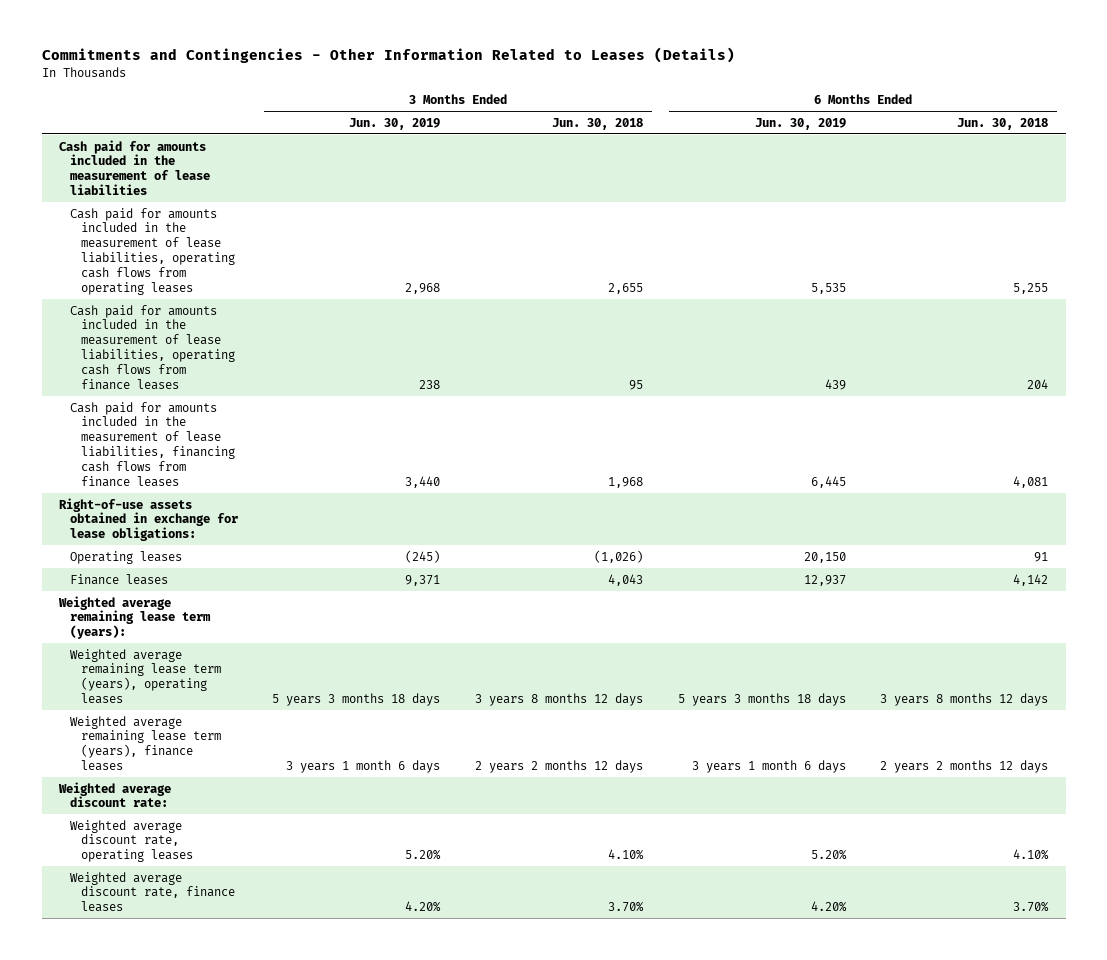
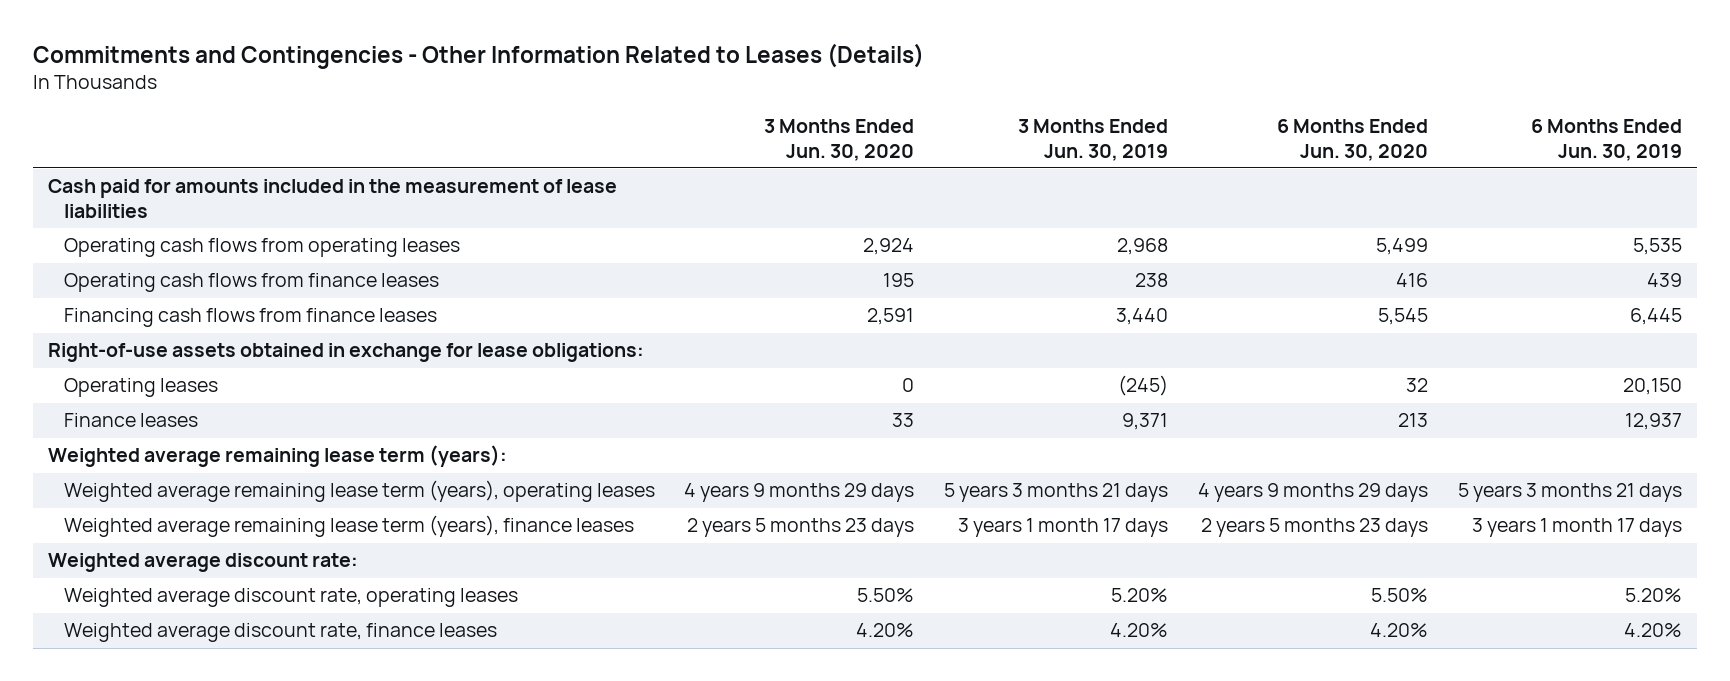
[552,117,644,130] Jun. 30, 2018 -> none
[957,117,1049,130] Jun. 30, 2018 -> none
none -> [764,118,915,161] 3 Months Ended Jun. 30, 2020
none -> [1277,118,1429,161] 6 Months Ended Jun. 30, 2020
[69,207,235,295] Cash paid for amounts included in the measurement of lease liabilities, operating cash flows from operating leases -> [63,238,460,258] Operating cash flows from operating leases
[69,304,235,390] Cash paid for amounts included in the measurement of lease liabilities, operating cash flows from finance leases -> [63,273,439,293] Operating cash flows from finance leases
[69,401,235,487] Cash paid for amounts included in the measurement of lease liabilities, financing cash flows from finance leases -> [63,308,437,328] Financing cash flows from finance leases
[272,693,441,707] 5 years 3 months 18 days -> [944,483,1169,503] 5 years 3 months 21 days
[677,693,846,707] 5 years 3 months 18 days -> [1458,483,1683,503] 5 years 3 months 21 days
[286,760,441,774] 3 years 1 month 6 days -> [958,518,1169,538] 3 years 1 month 17 days
[691,760,846,774] 3 years 1 month 6 days -> [1472,518,1683,538] 3 years 1 month 17 days

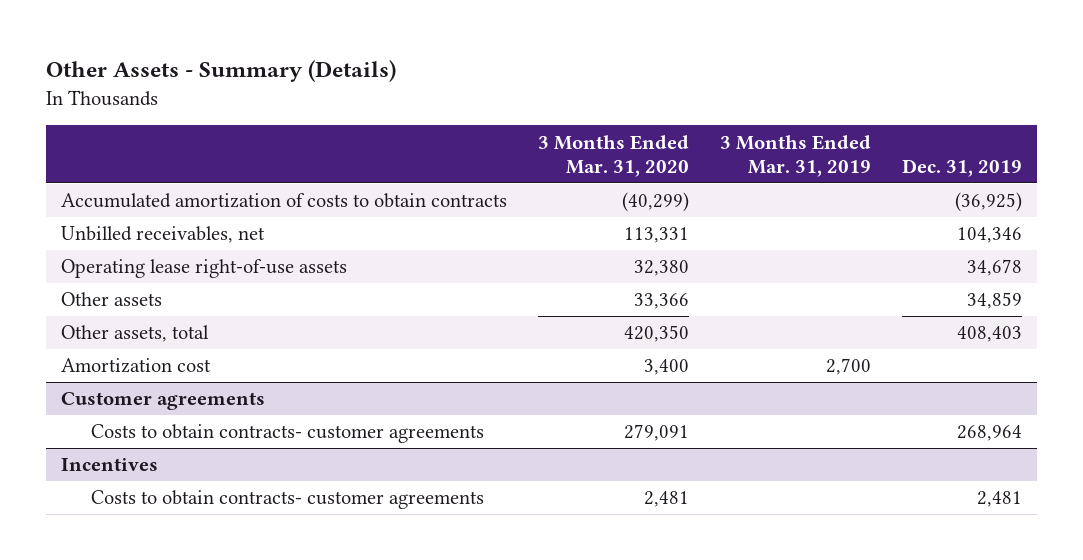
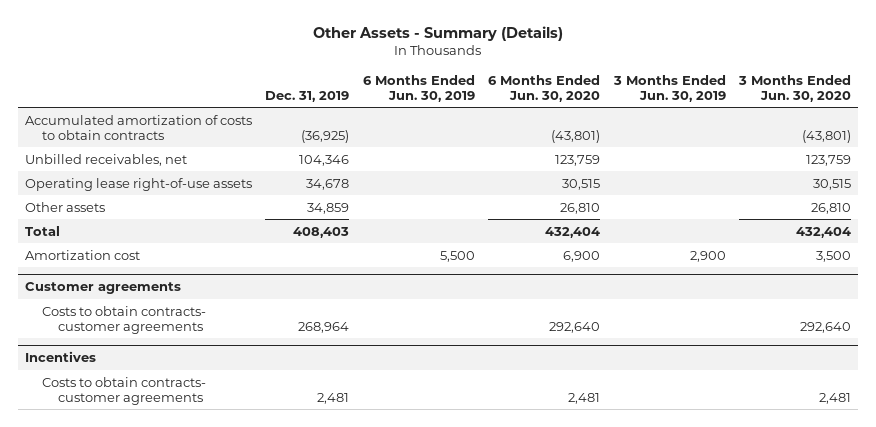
[538,134,690,177] 3 Months Ended Mar. 31, 2020 -> none
[719,134,871,177] 3 Months Ended Mar. 31, 2019 -> none
none -> [362,74,475,102] 6 Months Ended Jun. 30, 2019
none -> [488,74,601,102] 6 Months Ended Jun. 30, 2020
none -> [612,74,726,102] 3 Months Ended Jun. 30, 2019
none -> [737,74,851,102] 3 Months Ended Jun. 30, 2020
[61,325,210,343] Other assets, total -> [24,225,60,236] Total

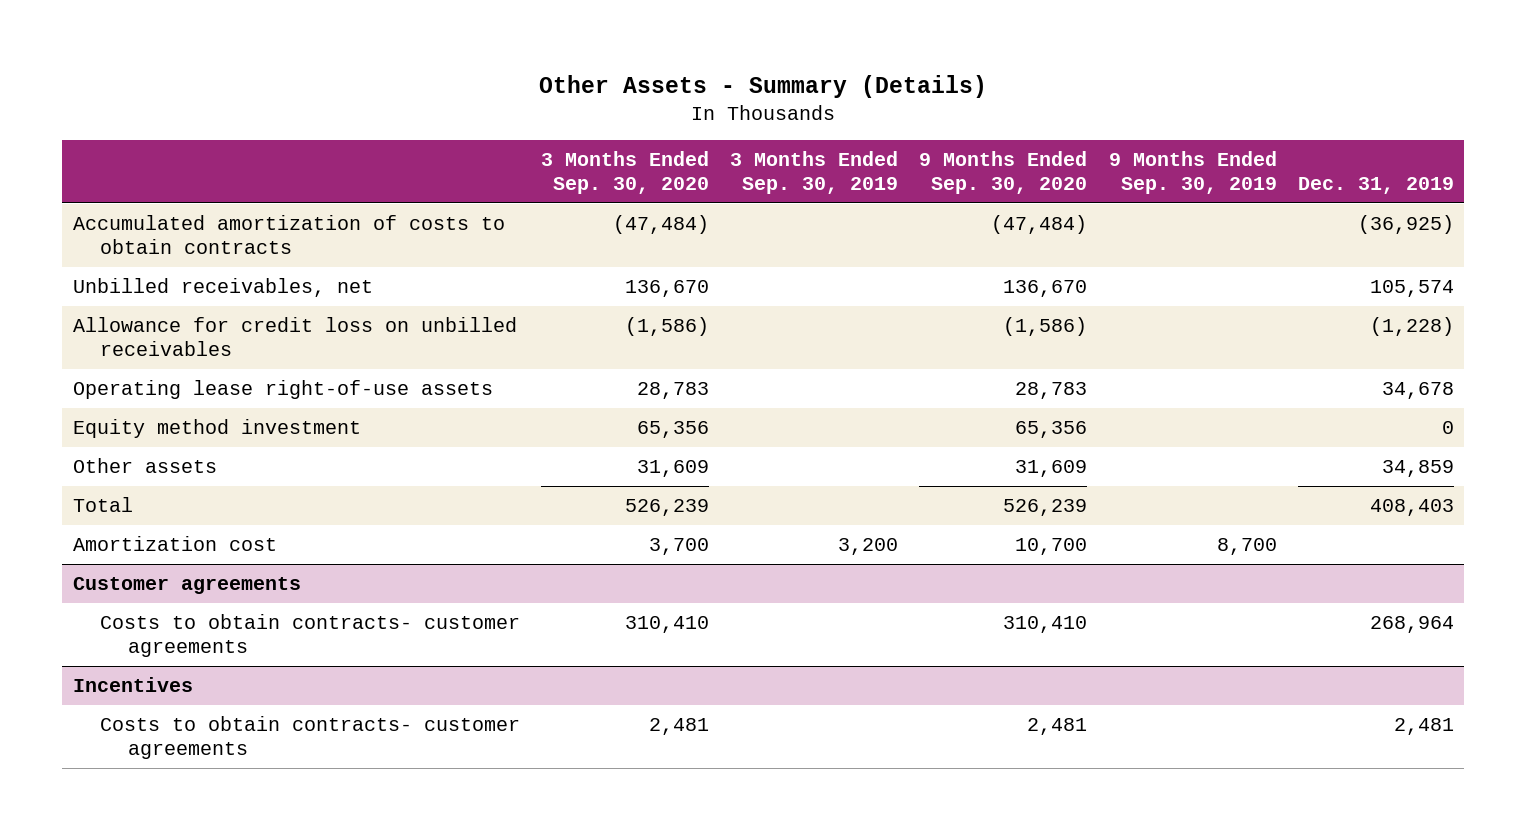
[362,74,475,102] 6 Months Ended Jun. 30, 2019 -> none
[488,74,601,102] 6 Months Ended Jun. 30, 2020 -> none
[612,74,726,102] 3 Months Ended Jun. 30, 2019 -> none
[737,74,851,102] 3 Months Ended Jun. 30, 2020 -> none
none -> [541,150,710,195] 3 Months Ended Sep. 30, 2020
none -> [730,150,899,195] 3 Months Ended Sep. 30, 2019
none -> [919,150,1088,195] 9 Months Ended Sep. 30, 2020
none -> [1108,150,1277,195] 9 Months Ended Sep. 30, 2019
[299,154,350,166] 104,346 -> [1369,279,1454,297] 105,574
none -> [72,316,517,357] Allowance for credit loss on unbilled receivables
none -> [72,418,361,438] Equity method investment

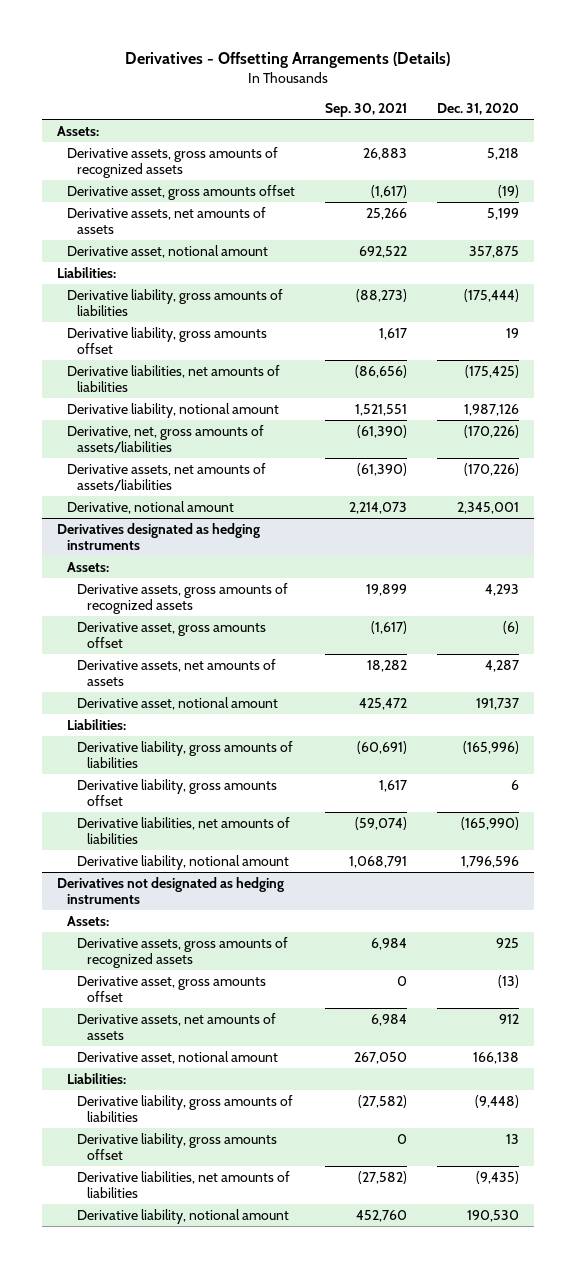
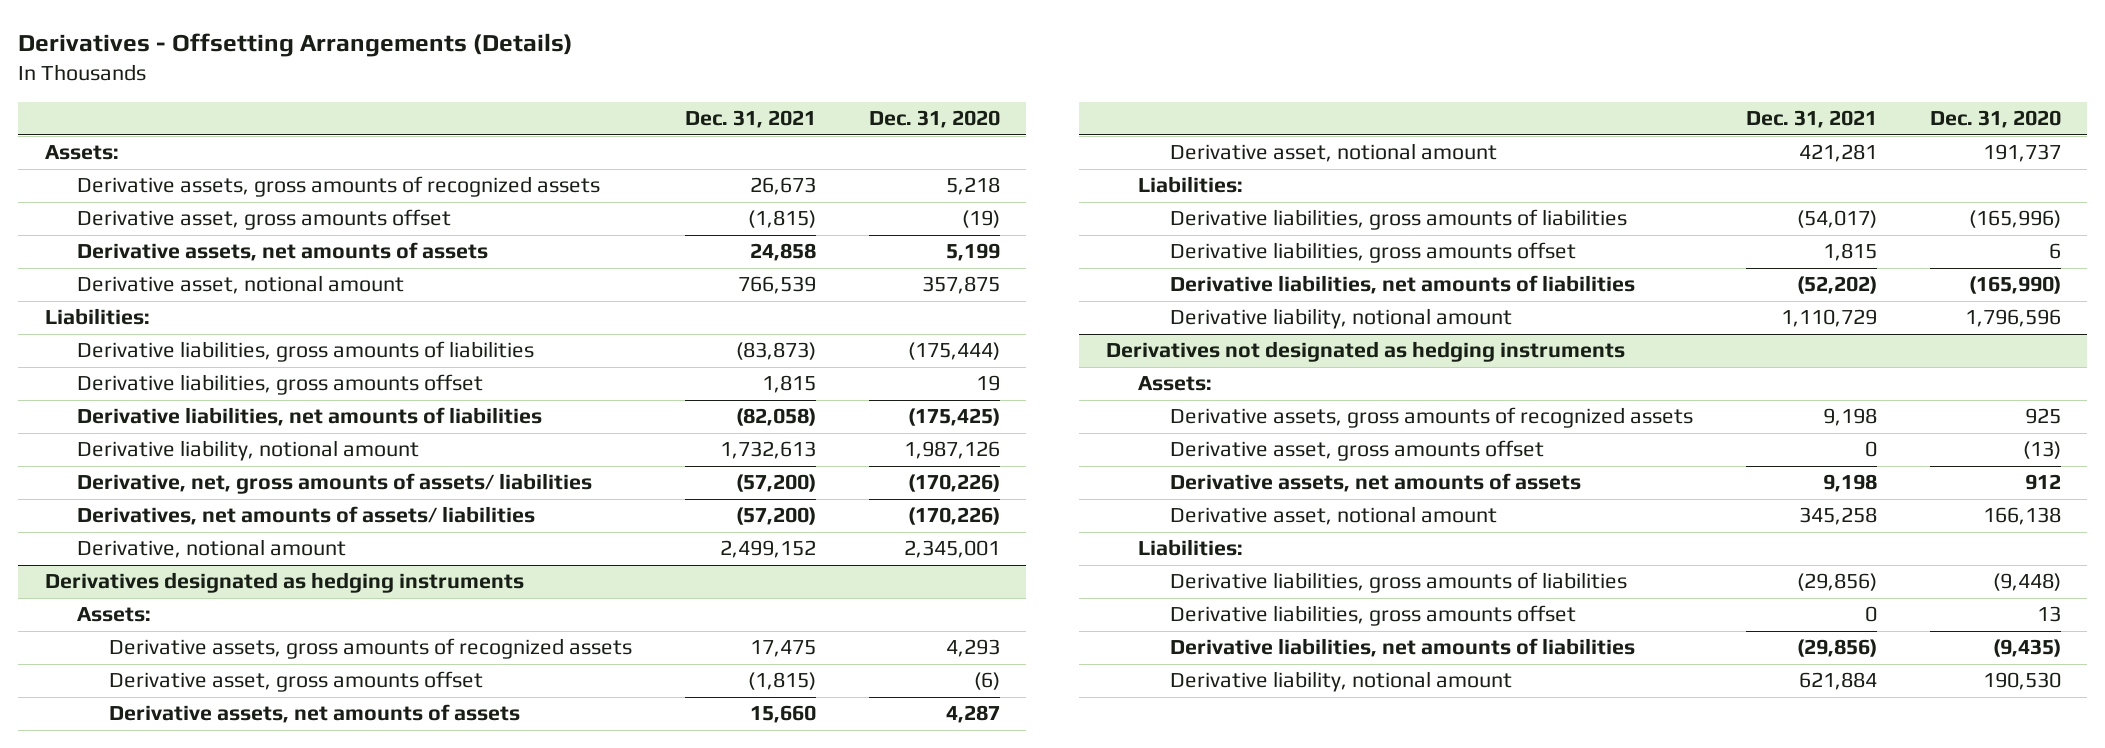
[325,103,408,118] Sep. 30, 2021 -> none
none -> [684,110,816,129] Dec. 31, 2021
[67,288,284,317] Derivative liability, gross amounts of liabilities -> [76,341,534,363] Derivative liabilities, gross amounts of liabilities
[67,326,268,355] Derivative liability, gross amounts offset -> [76,374,483,396] Derivative liabilities, gross amounts offset
[67,424,265,454] Derivative, net, gross amounts of assets/liabilities -> [76,473,592,495] Derivative, net, gross amounts of assets/ liabilities
[67,462,267,492] Derivative assets, net amounts of assets/liabilities -> [76,506,535,526] Derivatives, net amounts of assets/ liabilities
[77,740,294,769] Derivative liability, gross amounts of liabilities -> [1170,209,1628,231] Derivative liabilities, gross amounts of liabilities
[77,778,278,807] Derivative liability, gross amounts offset -> [1170,242,1577,264] Derivative liabilities, gross amounts offset
[77,1094,294,1123] Derivative liability, gross amounts of liabilities -> [1170,572,1628,594] Derivative liabilities, gross amounts of liabilities
[77,1132,278,1161] Derivative liability, gross amounts offset -> [1170,605,1577,627] Derivative liabilities, gross amounts offset

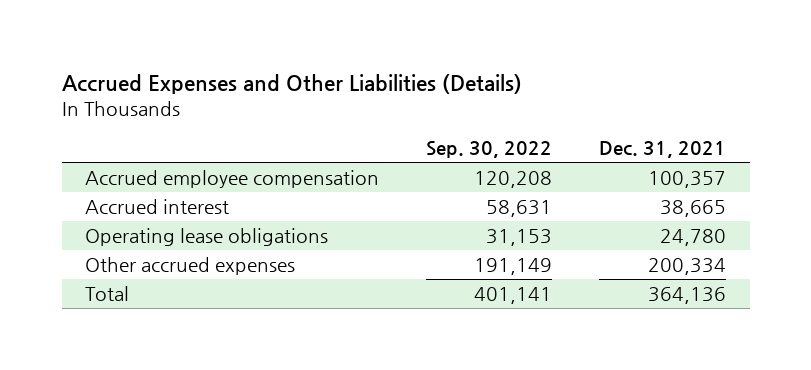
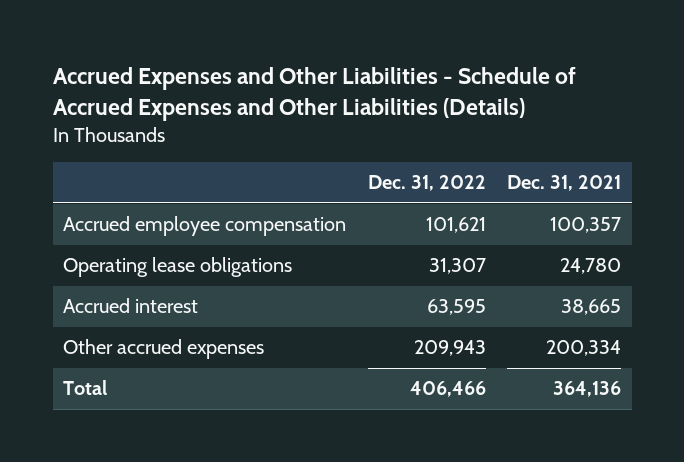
[61,74,522,95] Accrued Expenses and Other Liabilities (Details) -> [52,66,576,121] Accrued Expenses and Other Liabilities - Schedule of Accrued Expenses and Other Liabilities (Details)
[426,141,553,159] Sep. 30, 2022 -> none
none -> [367,175,486,192] Dec. 31, 2022
[85,198,230,214] Accrued interest -> [63,298,199,314] Accrued interest

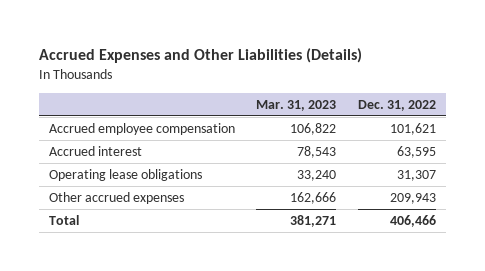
[52,66,576,121] Accrued Expenses and Other Liabilities - Schedule of Accrued Expenses and Other Liabilities (Details) -> [38,48,362,64] Accrued Expenses and Other Liabilities (Details)
[507,175,622,192] Dec. 31, 2021 -> none
none -> [256,100,337,112] Mar. 31, 2023
[63,257,293,278] Operating lease obligations -> [49,168,203,181] Operating lease obligations

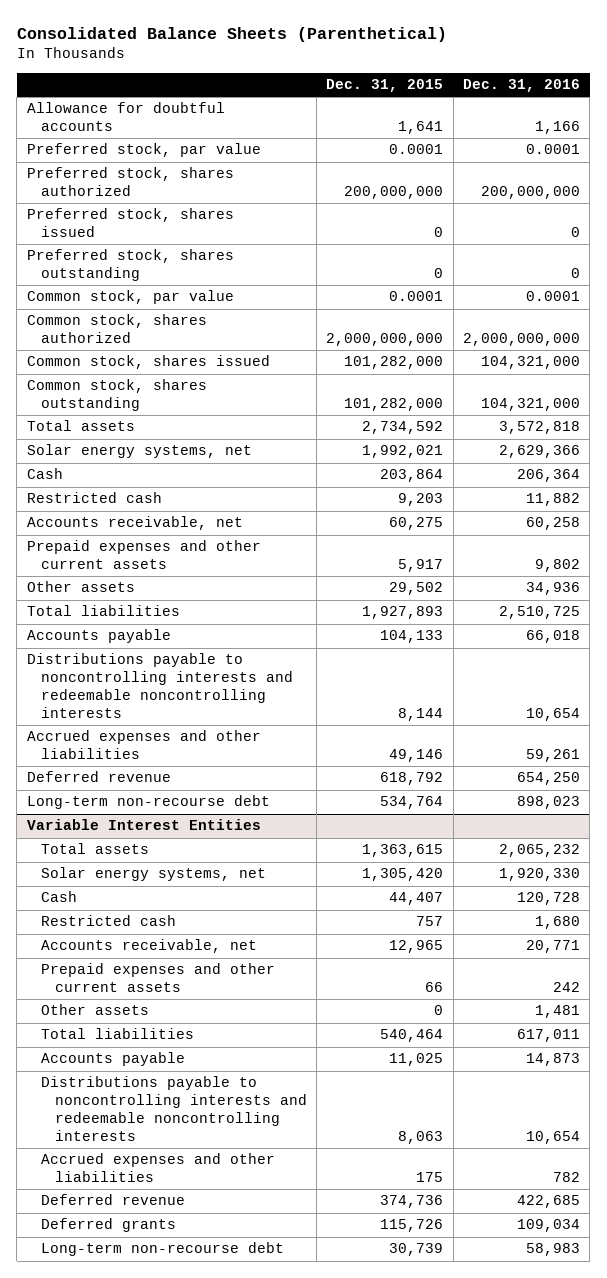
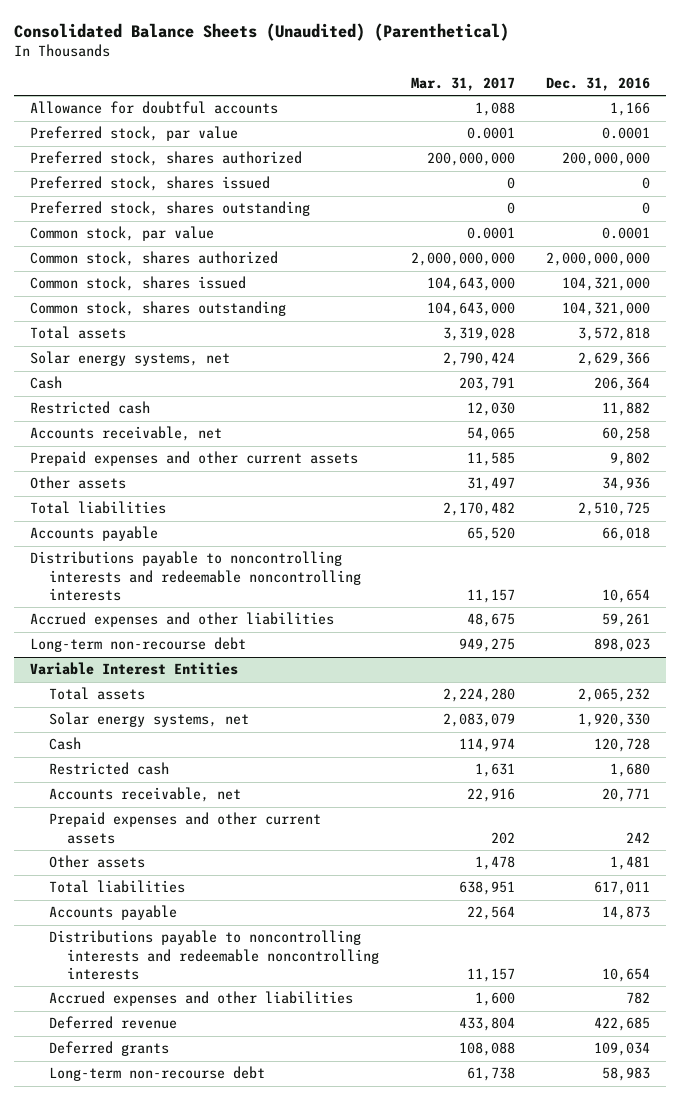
[16,27,447,43] Consolidated Balance Sheets (Parenthetical) -> [14,22,510,41] Consolidated Balance Sheets (Unaudited) (Parenthetical)
[326,79,444,93] Dec. 31, 2015 -> none
none -> [410,76,515,91] Mar. 31, 2017
[26,771,171,783] Deferred revenue -> none

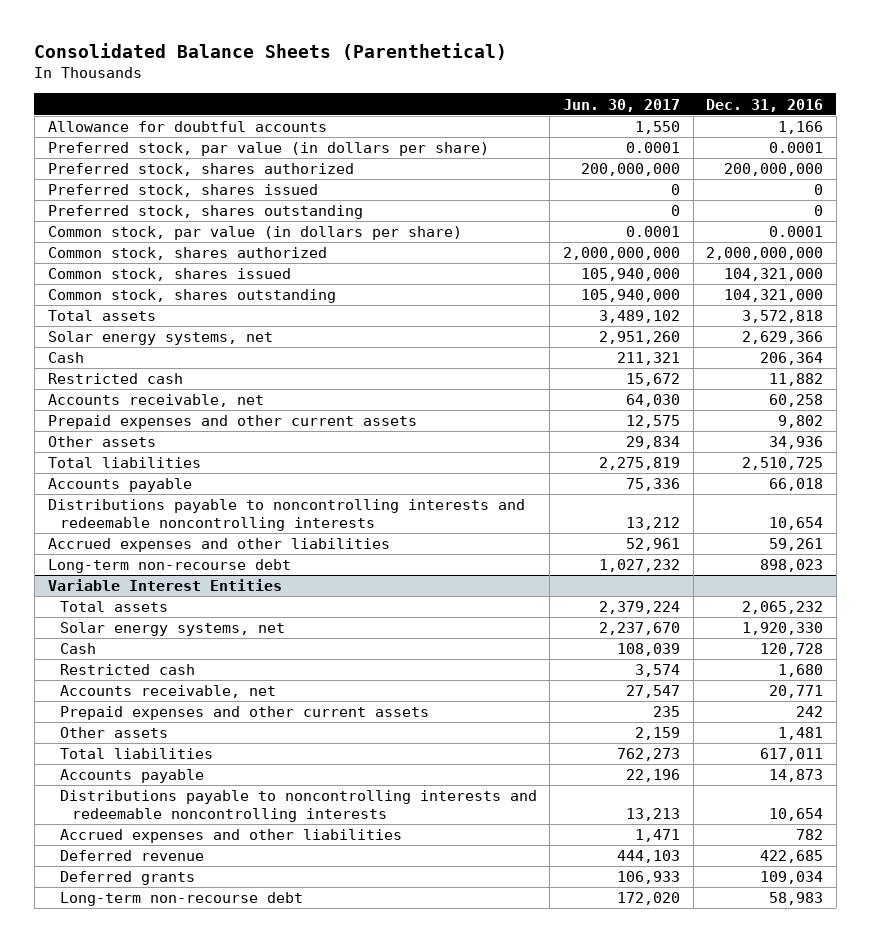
[14,22,510,41] Consolidated Balance Sheets (Unaudited) (Parenthetical) -> [34,42,508,60] Consolidated Balance Sheets (Parenthetical)
[410,76,515,91] Mar. 31, 2017 -> none
none -> [562,98,680,112] Jun. 30, 2017
[30,126,239,142] Preferred stock, par value -> [47,142,489,157] Preferred stock, par value (in dollars per share)
[30,226,215,242] Common stock, par value -> [47,226,462,241] Common stock, par value (in dollars per share)

